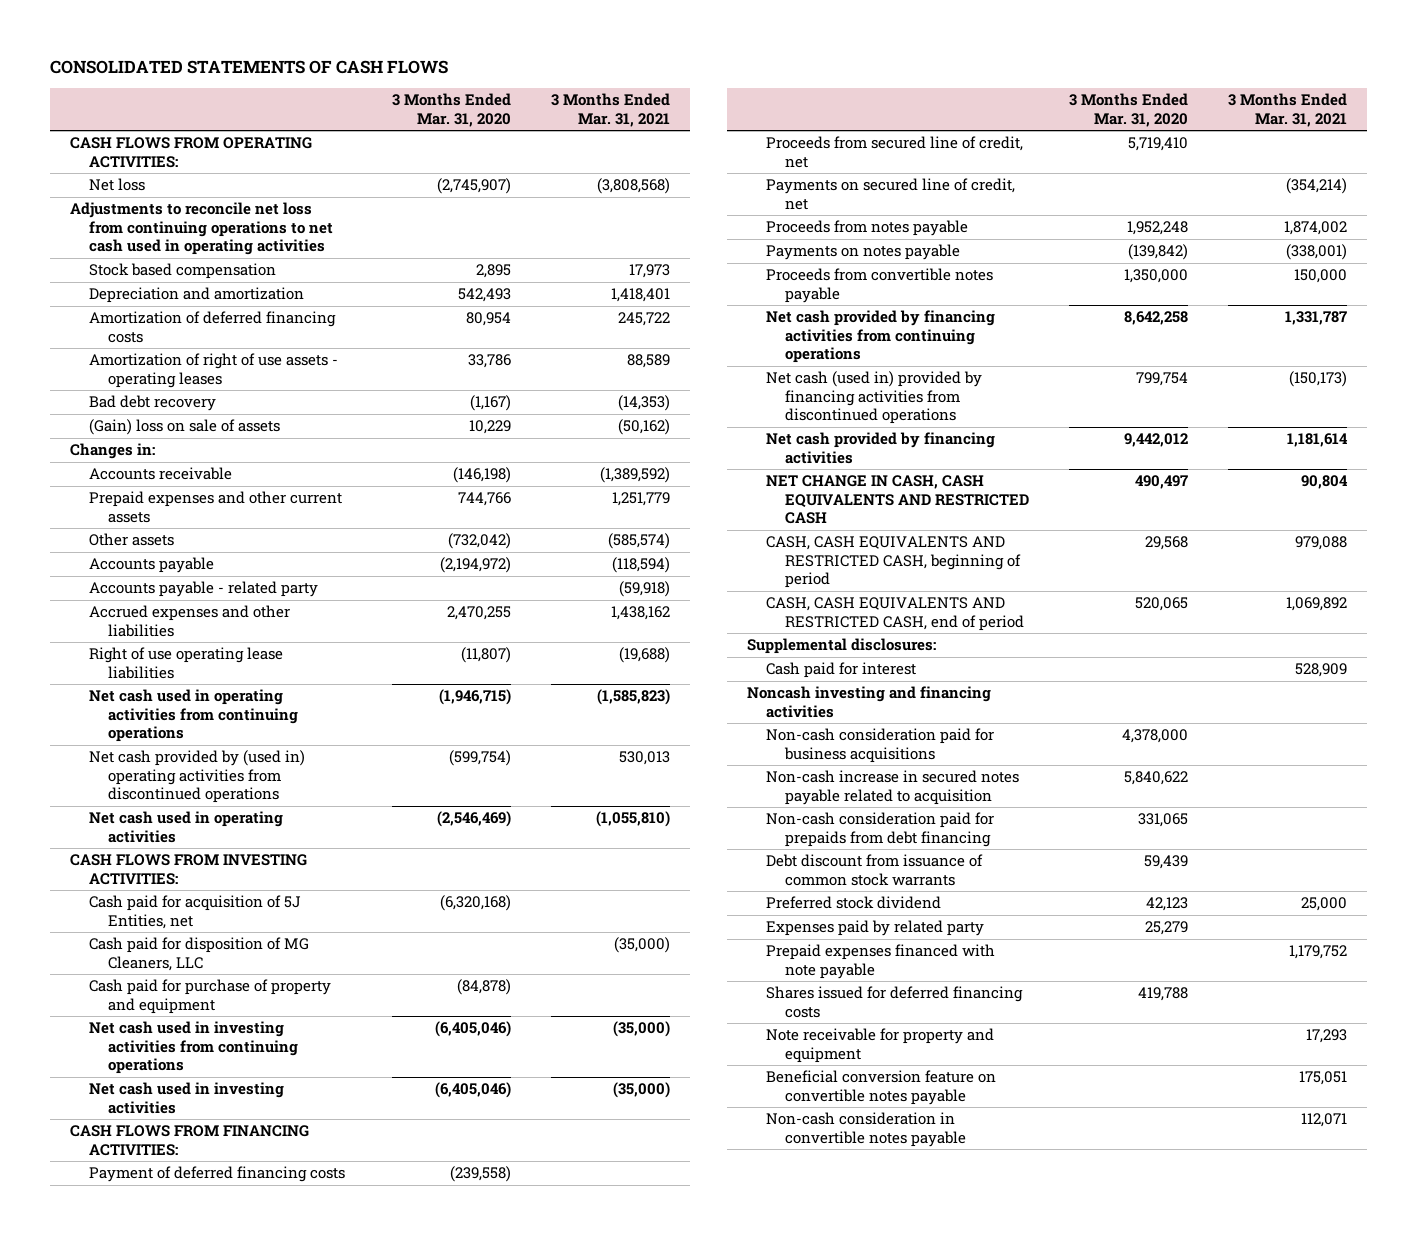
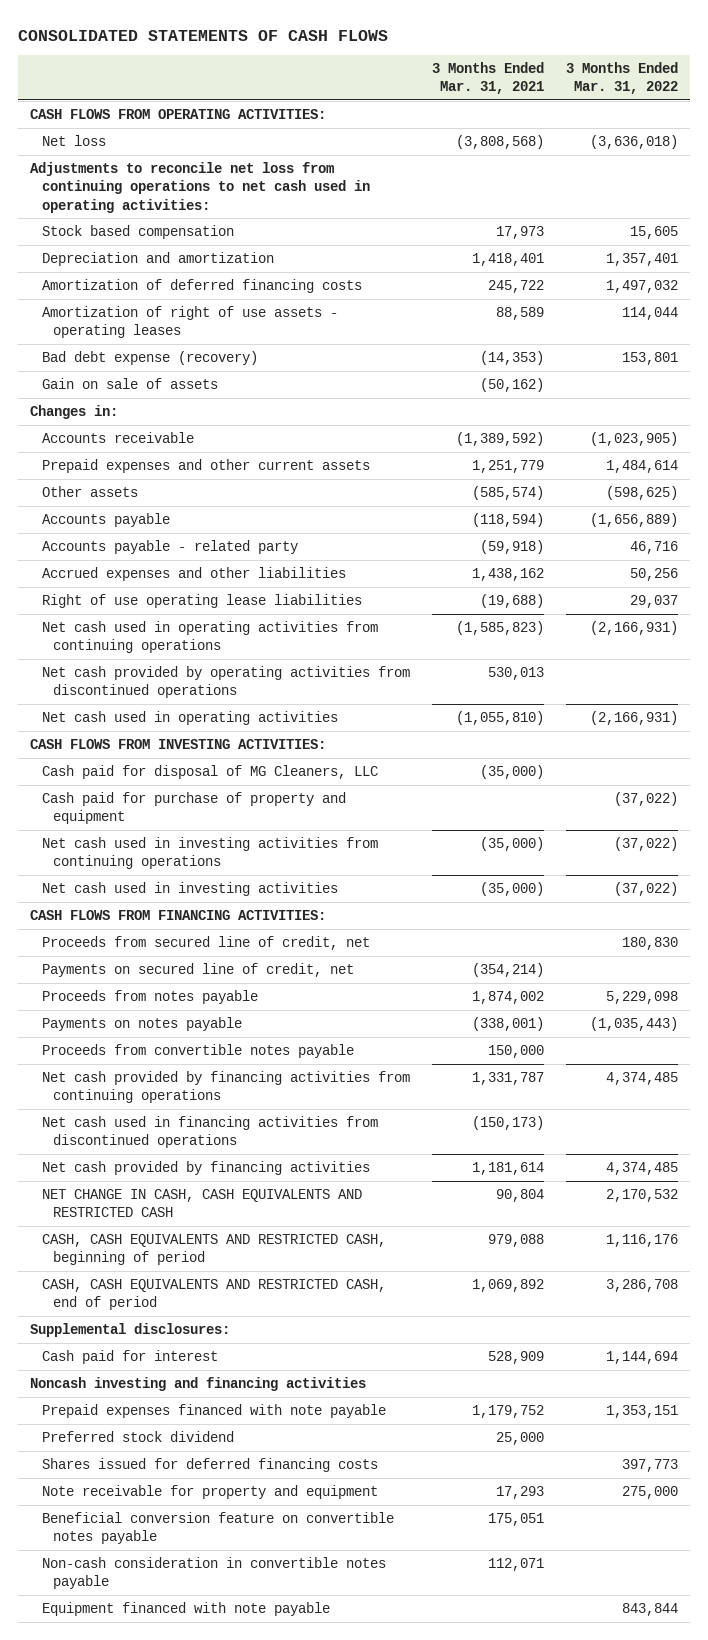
[391,93,511,127] 3 Months Ended Mar. 31, 2020 -> none
none -> [566,61,679,95] 3 Months Ended Mar. 31, 2022
[70,202,333,256] Adjustments to reconcile net loss from continuing operations to net cash used in operating activities -> [29,162,370,213] Adjustments to reconcile net loss from continuing operations to net cash used in operating activities:
[88,395,216,412] Bad debt recovery -> [41,351,258,366] Bad debt expense (recovery)
[88,419,280,436] (Gain) loss on sale of assets -> [41,378,218,390] Gain on sale of assets
[88,750,305,804] Net cash provided by (used in) operating activities from discontinued operations -> [41,666,410,699] Net cash provided by operating activities from discontinued operations
[88,895,301,929] Cash paid for acquisition of 5J Entities, net -> none
[88,937,309,971] Cash paid for disposition of MG Cleaners, LLC -> [41,765,378,780] Cash paid for disposal of MG Cleaners, LLC
[88,1166,345,1183] Payment of deferred financing costs -> none
[765,371,982,425] Net cash (used in) provided by financing activities from discontinued operations -> [41,1116,378,1149] Net cash used in financing activities from discontinued operations
[765,728,994,763] Non-cash consideration paid for business acquisitions -> none
[765,770,1019,805] Non-cash increase in secured notes payable related to acquisition -> none
[765,812,994,847] Non-cash consideration paid for prepaids from debt financing -> none
[765,854,983,886] Debt discount from issuance of common stock warrants -> none
[765,920,984,937] Expenses paid by related party -> none
[765,896,941,910] Preferred stock dividend -> [41,1431,234,1443] Preferred stock dividend
none -> [41,1602,330,1617] Equipment financed with note payable

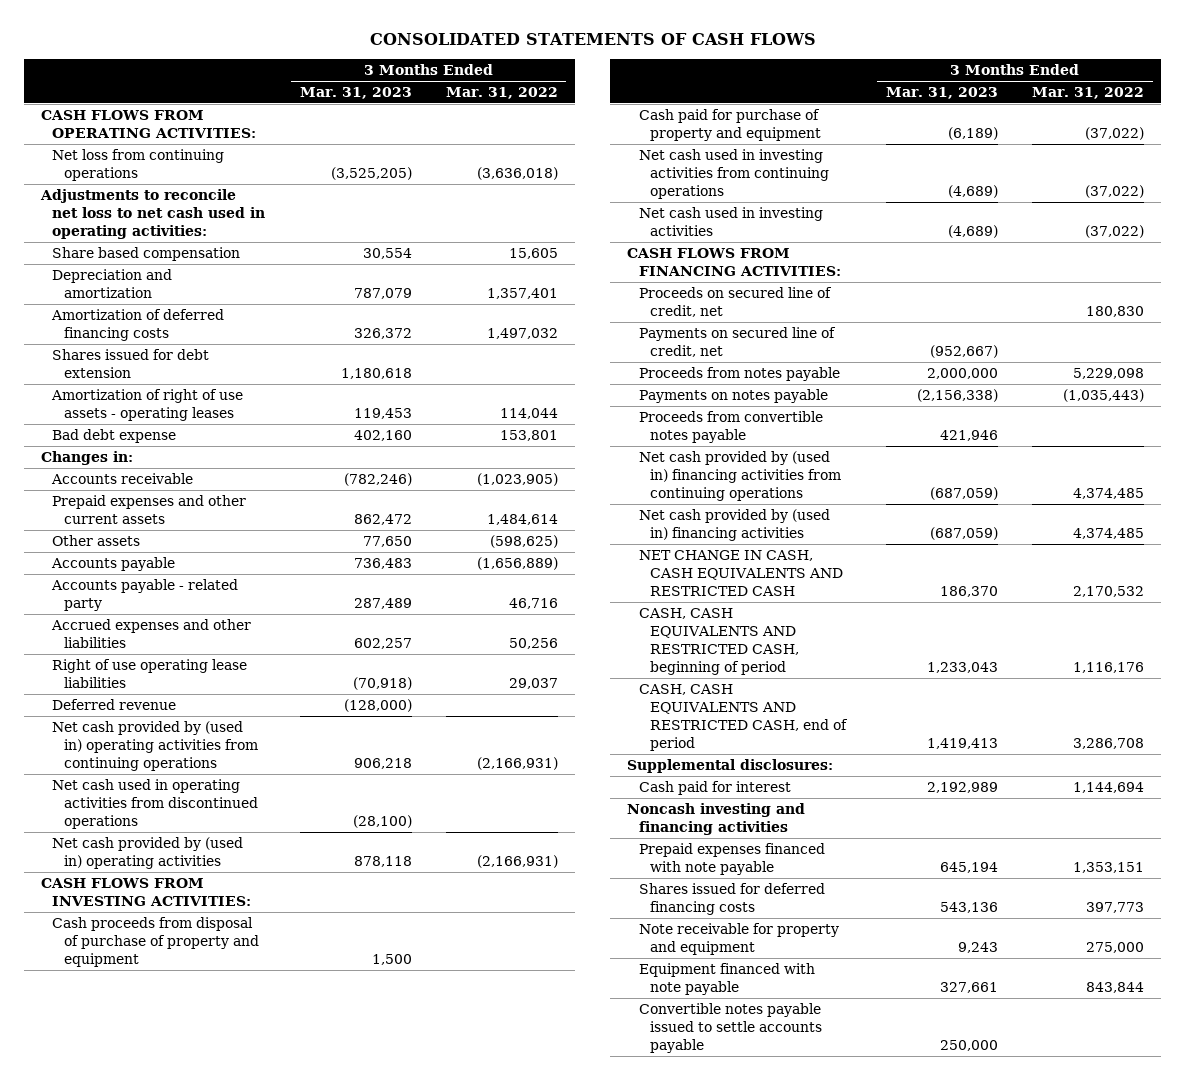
[431,61,544,95] 3 Months Ended Mar. 31, 2021 -> none
none -> [299,87,412,100] Mar. 31, 2023
[41,135,106,147] Net loss -> [52,148,225,181] Net loss from continuing operations
[29,162,370,213] Adjustments to reconcile net loss from continuing operations to net cash used in operating activities: -> [39,188,266,239] Adjustments to reconcile net loss to net cash used in operating activities:
[41,225,234,240] Stock based compensation -> [52,246,241,261] Share based compensation
none -> [52,348,210,378] Shares issued for debt extension
[41,378,218,390] Gain on sale of assets -> none
[41,351,258,366] Bad debt expense (recovery) -> [52,428,177,443] Bad debt expense
none -> [52,698,177,710] Deferred revenue
[41,621,378,654] Net cash used in operating activities from continuing operations -> [52,720,258,771] Net cash provided by (used in) operating activities from continuing operations
[41,666,410,699] Net cash provided by operating activities from discontinued operations -> [52,778,258,829] Net cash used in operating activities from discontinued operations
[41,711,338,726] Net cash used in operating activities -> [52,836,244,869] Net cash provided by (used in) operating activities
[41,765,378,780] Cash paid for disposal of MG Cleaners, LLC -> none
none -> [52,916,259,967] Cash proceeds from disposal of purchase of property and equipment
[41,936,370,951] Proceeds from secured line of credit, net -> [638,286,832,317] Proceeds on secured line of credit, net
[41,1116,378,1149] Net cash used in financing activities from discontinued operations -> none
[41,1071,410,1104] Net cash provided by financing activities from continuing operations -> [638,450,842,501] Net cash provided by (used in) financing activities from continuing operations
[41,1161,370,1176] Net cash provided by financing activities -> [638,508,830,541] Net cash provided by (used in) financing activities
[41,1431,234,1443] Preferred stock dividend -> none
[41,1512,394,1545] Beneficial conversion feature on convertible notes payable -> none
[41,1557,386,1590] Non-cash consideration in convertible notes payable -> none
none -> [638,1002,823,1053] Convertible notes payable issued to settle accounts payable

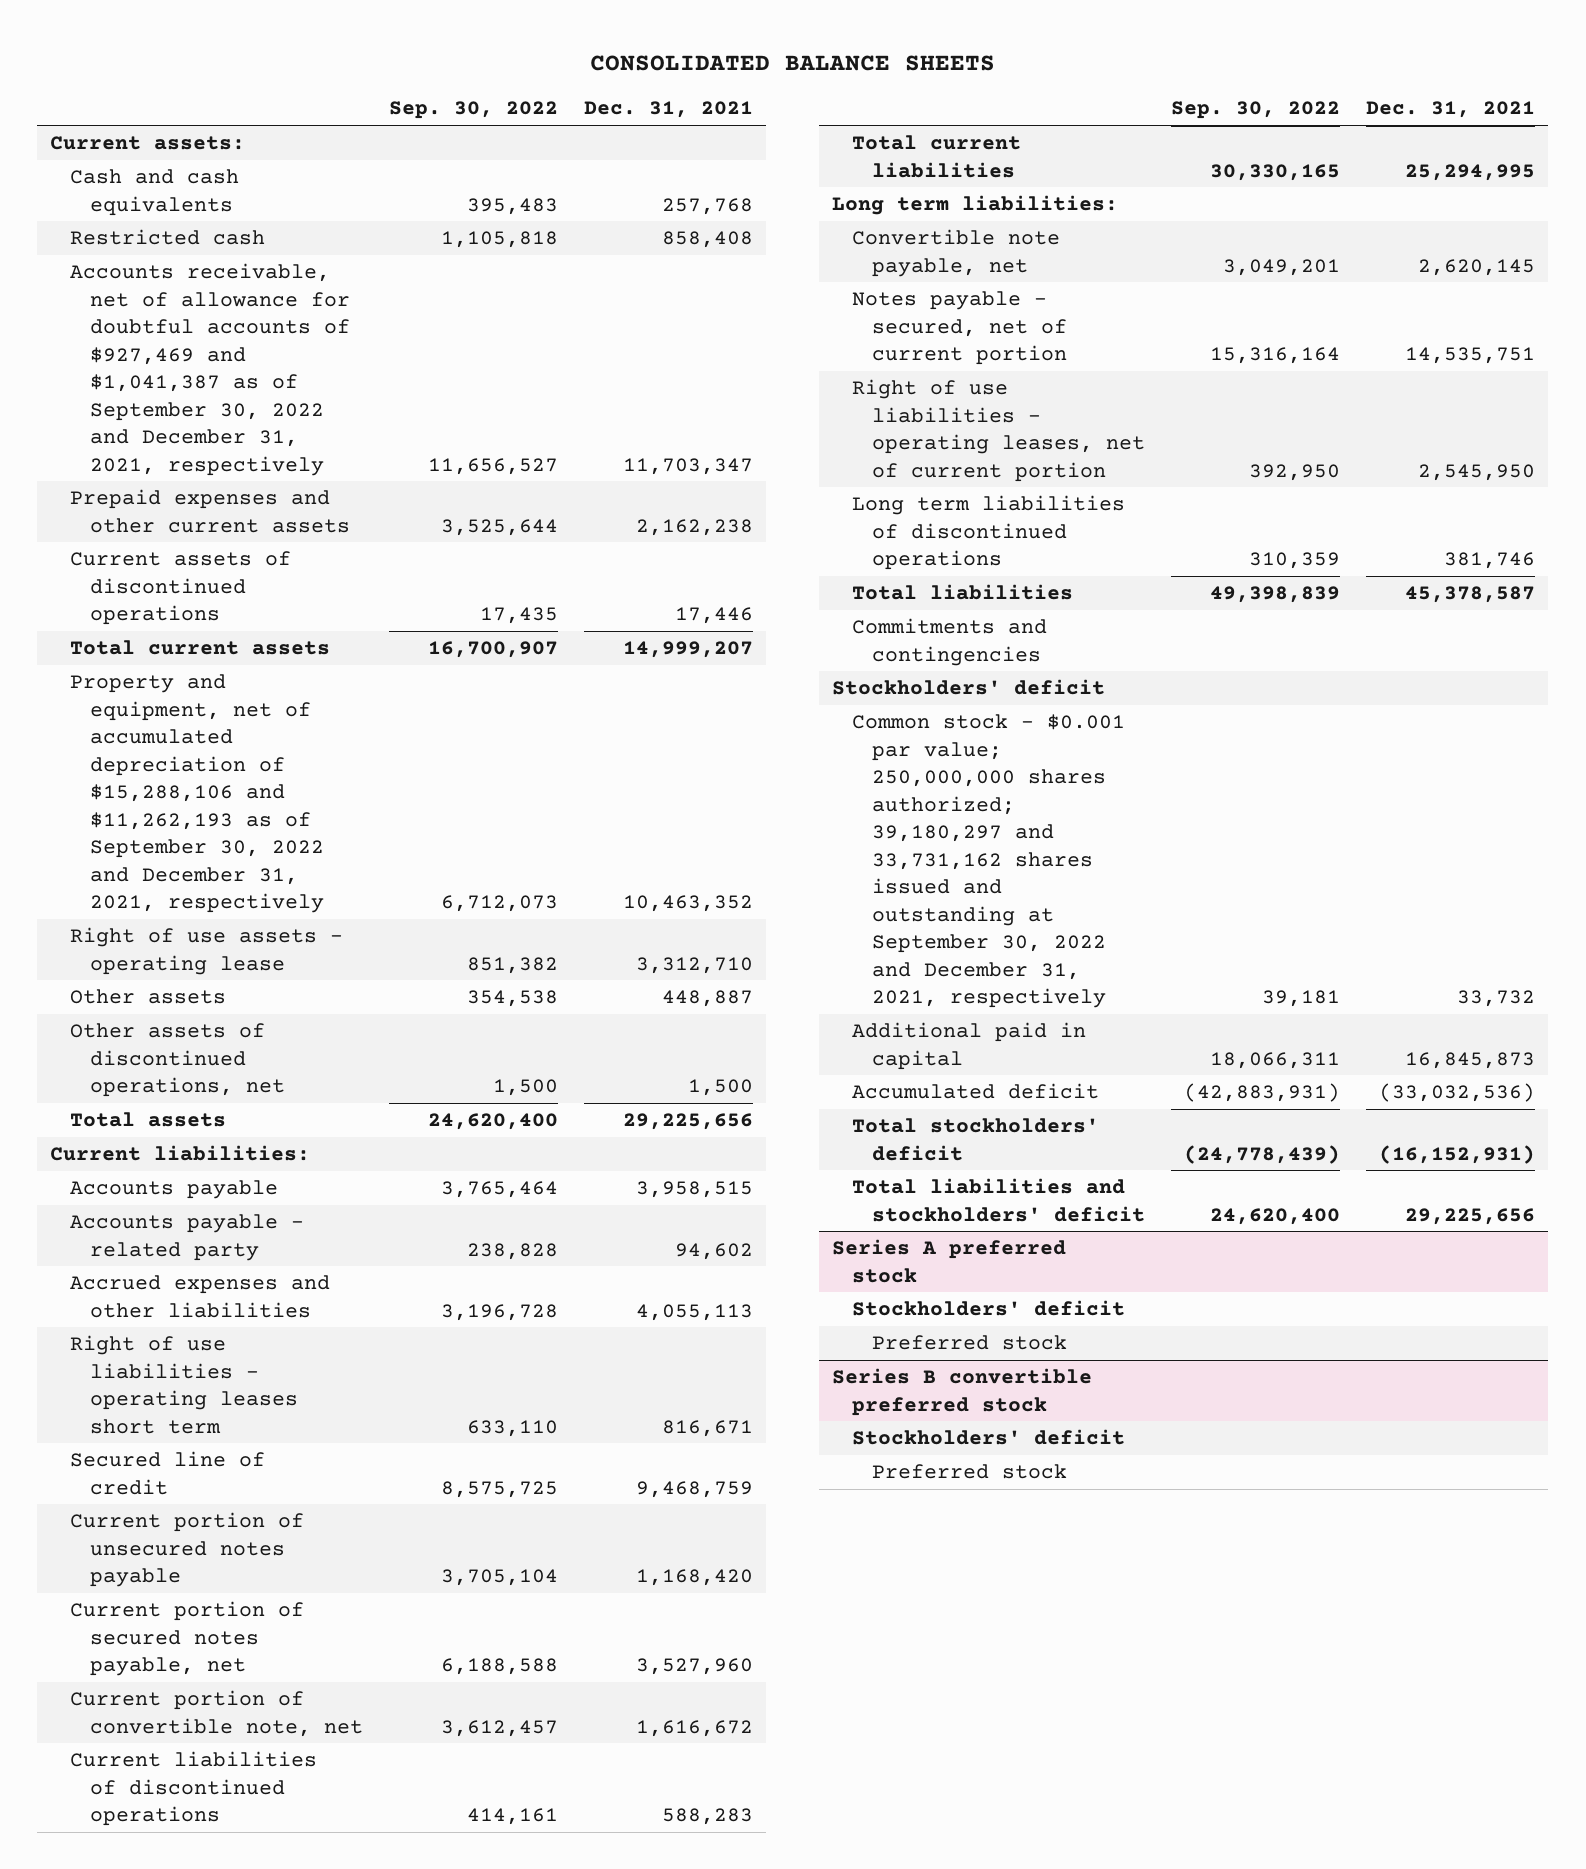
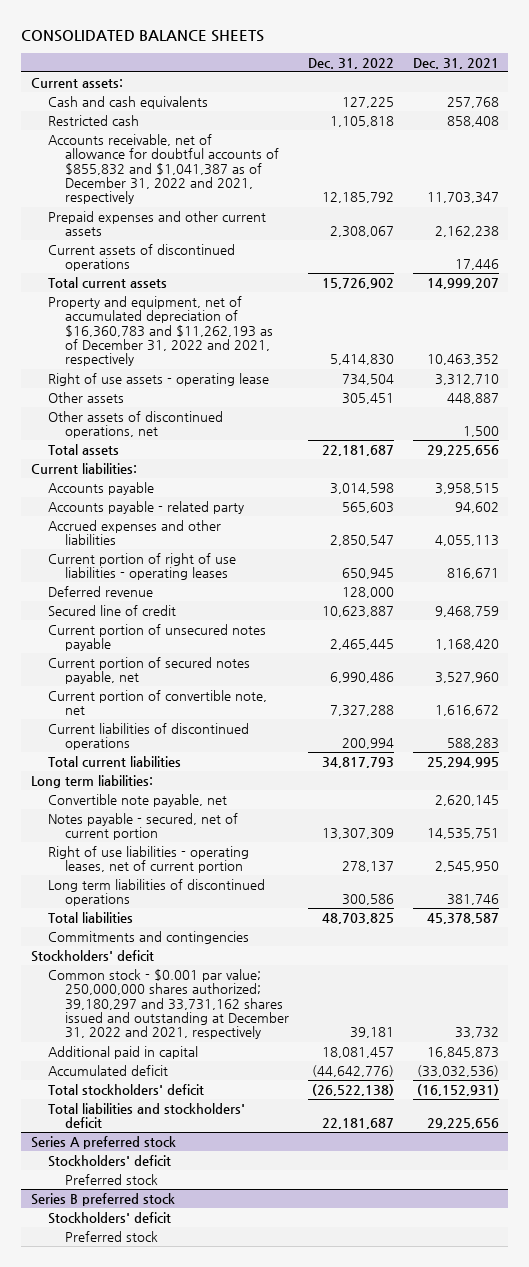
[388,101,558,120] Sep. 30, 2022 -> none
none -> [307,57,394,69] Dec. 31, 2022
[69,263,350,476] Accounts receivable, net of allowance for doubtful accounts of $927,469 and $1,041,387 as of September 30, 2022 and December 31, 2021, respectively -> [47,133,279,205] Accounts receivable, net of allowance for doubtful accounts of $855,832 and $1,041,387 as of December 31, 2022 and 2021, respectively
[69,674,324,914] Property and equipment, net of accumulated depreciation of $15,288,106 and $11,262,193 as of September 30, 2022 and December 31, 2021, respectively -> [47,295,273,367] Property and equipment, net of accumulated depreciation of $16,360,783 and $11,262,193 as of December 31, 2022 and 2021, respectively
[69,1335,298,1434] Right of use liabilities - operating leases short term -> [47,552,236,581] Current portion of right of use liabilities - operating leases
none -> [47,585,153,597] Deferred revenue
[852,714,1126,1008] Common stock - $0.001 par value; 250,000,000 shares authorized; 39,180,297 and 33,731,162 shares issued and outstanding at September 30, 2022 and December 31, 2021, respectively -> [47,968,289,1040] Common stock - $0.001 par value; 250,000,000 shares authorized; 39,180,297 and 33,731,162 shares issued and outstanding at December 31, 2022 and 2021, respectively
[832,1368,1093,1416] Series B convertible preferred stock -> [30,1192,175,1206] Series B preferred stock

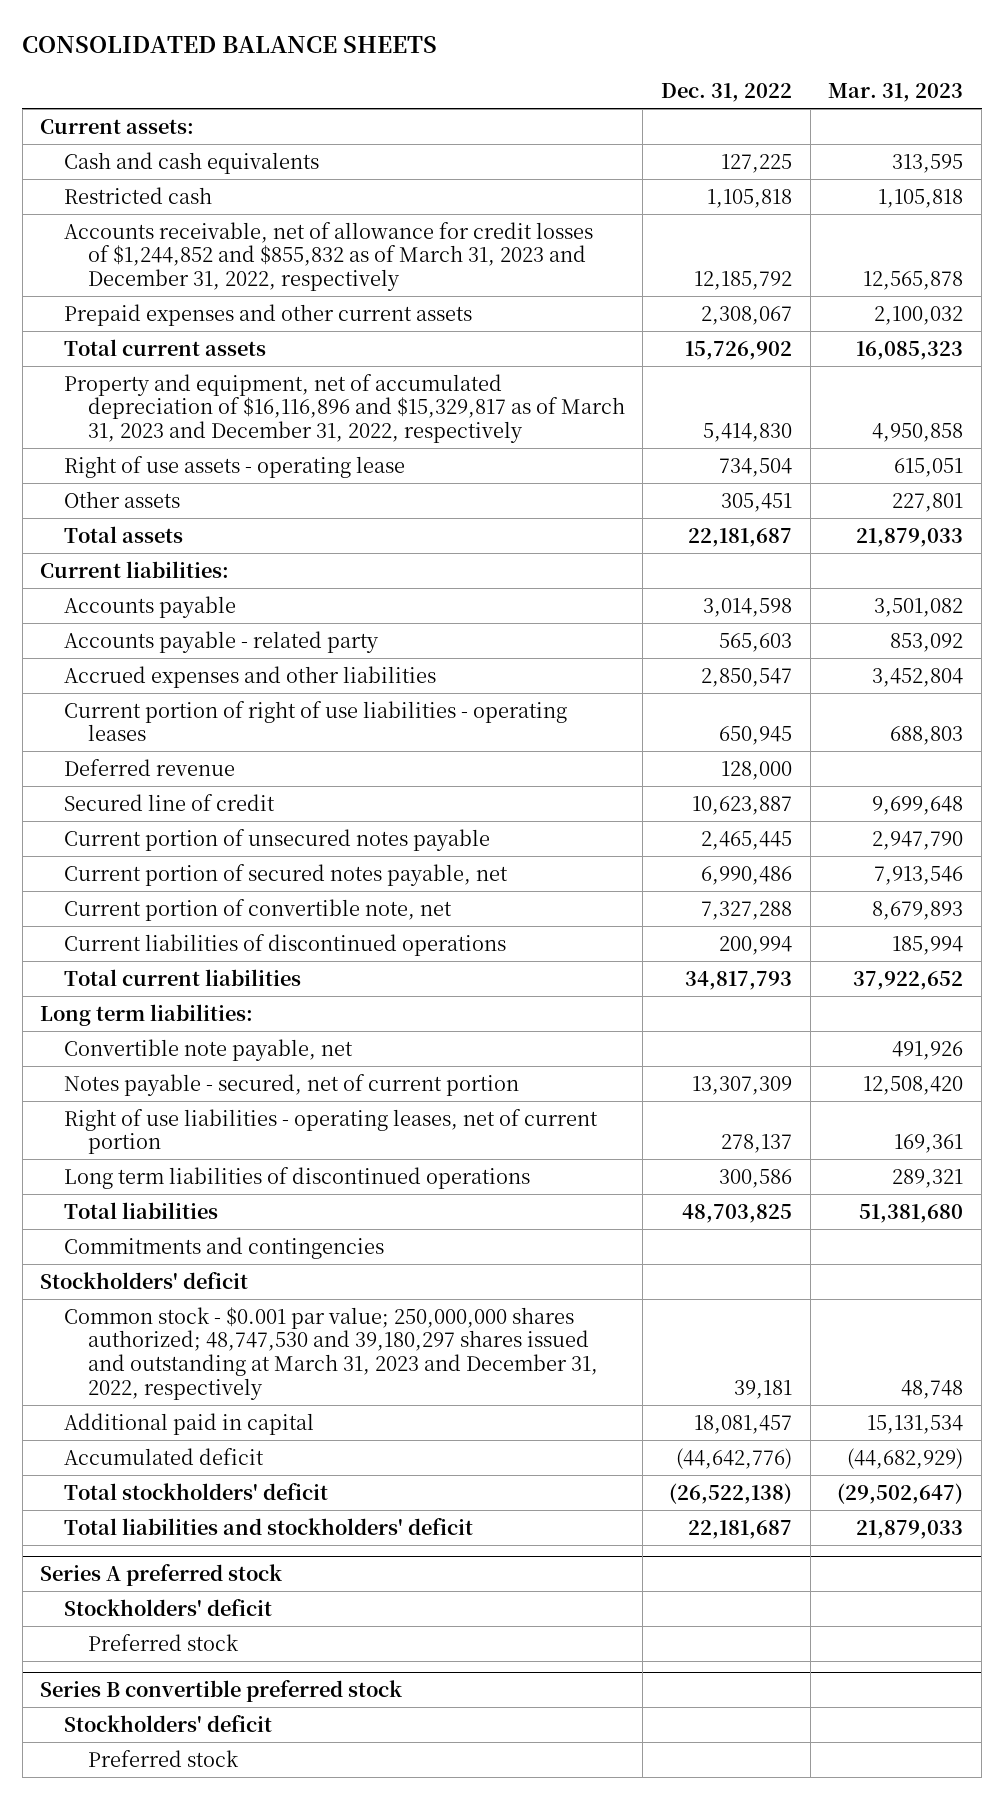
[412,57,499,69] Dec. 31, 2021 -> none
none -> [828,83,964,103] Mar. 31, 2023
[47,133,279,205] Accounts receivable, net of allowance for doubtful accounts of $855,832 and $1,041,387 as of December 31, 2022 and 2021, respectively -> [63,221,593,291] Accounts receivable, net of allowance for credit losses of $1,244,852 and $855,832 as of March 31, 2023 and December 31, 2022, respectively
[47,243,235,272] Current assets of discontinued operations -> none
[47,295,273,367] Property and equipment, net of accumulated depreciation of $16,360,783 and $11,262,193 as of December 31, 2022 and 2021, respectively -> [63,373,625,443] Property and equipment, net of accumulated depreciation of $16,116,896 and $15,329,817 as of March 31, 2023 and December 31, 2022, respectively
[47,410,223,439] Other assets of discontinued operations, net -> none
[47,968,289,1040] Common stock - $0.001 par value; 250,000,000 shares authorized; 39,180,297 and 33,731,162 shares issued and outstanding at December 31, 2022 and 2021, respectively -> [63,1306,598,1400] Common stock - $0.001 par value; 250,000,000 shares authorized; 48,747,530 and 39,180,297 shares issued and outstanding at March 31, 2023 and December 31, 2022, respectively
[30,1192,175,1206] Series B preferred stock -> [40,1680,403,1703] Series B convertible preferred stock

